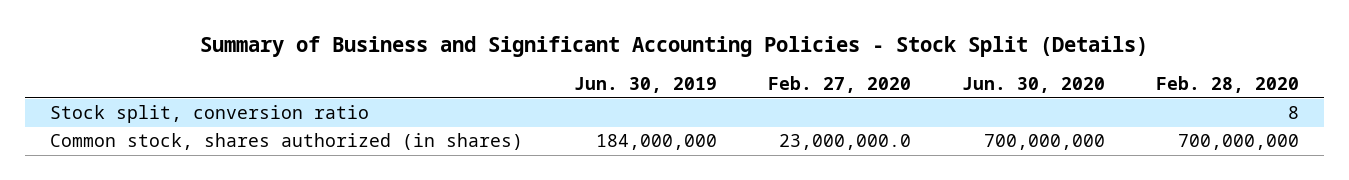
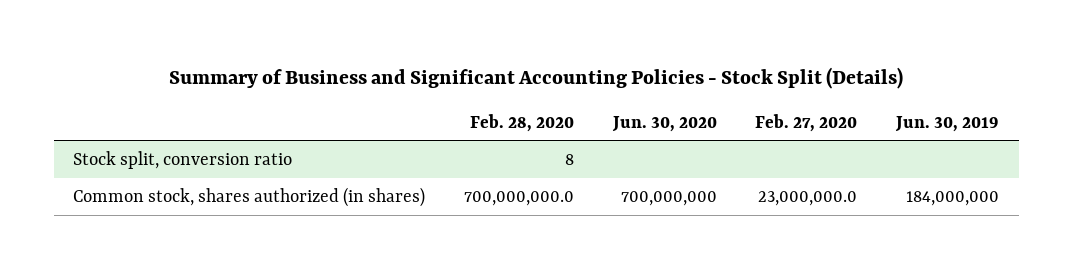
[1177,134,1299,151] 700,000,000 -> [463,190,574,206] 700,000,000.0

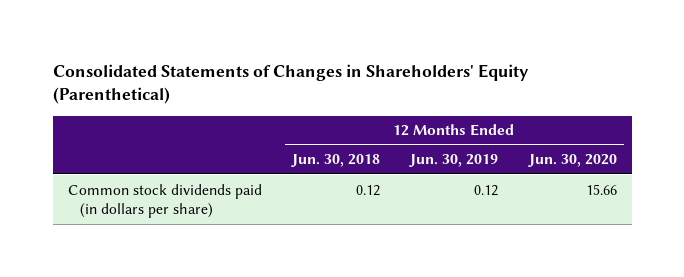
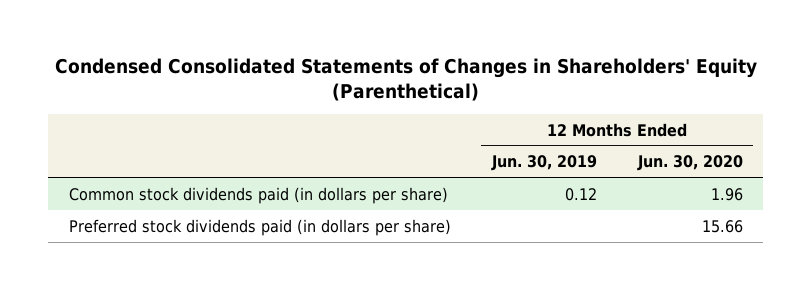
[52,63,529,105] Consolidated Statements of Changes in Shareholders' Equity (Parenthetical) -> [54,57,757,101] Condensed Consolidated Statements of Changes in Shareholders' Equity (Parenthetical)
[291,154,381,168] Jun. 30, 2018 -> none
[585,183,617,195] 15.66 -> [710,187,743,201] 1.96
none -> [68,218,451,236] Preferred stock dividends paid (in dollars per share)

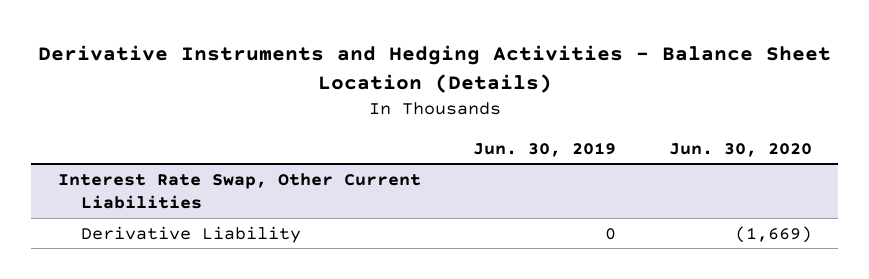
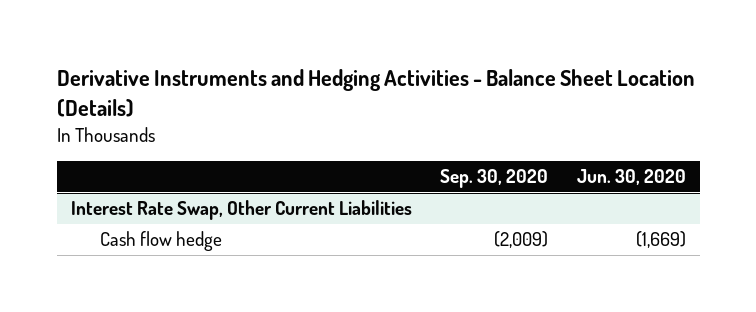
[473,141,617,157] Jun. 30, 2019 -> none
none -> [440,169,549,189] Sep. 30, 2020
[81,225,302,243] Derivative Liability -> [99,231,222,252] Cash flow hedge

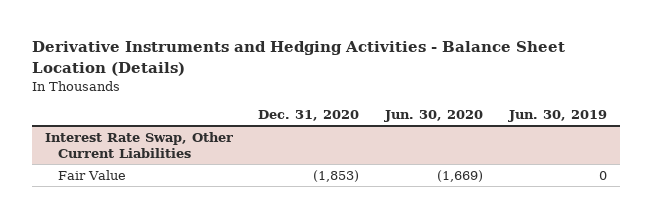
[440,169,549,189] Sep. 30, 2020 -> none
none -> [258,110,360,122] Dec. 31, 2020
none -> [507,110,607,123] Jun. 30, 2019
[99,231,222,252] Cash flow hedge -> [58,169,127,180] Fair Value

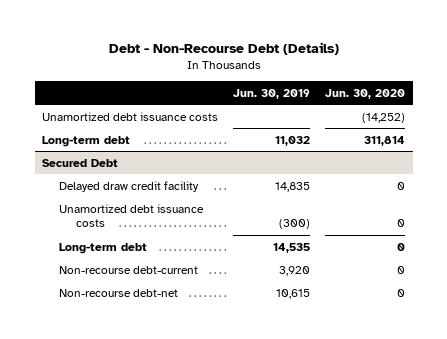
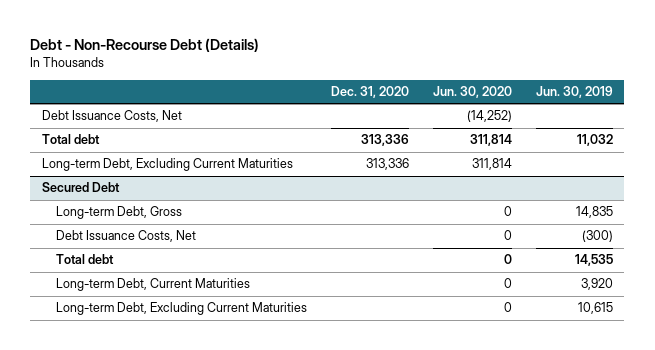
none -> [331,86,410,99] Dec. 31, 2020
[42,111,219,121] Unamortized debt issuance costs -> [42,110,183,123] Debt Issuance Costs, Net
[42,135,131,147] Long-term debt -> [42,134,101,145] Total debt
none -> [42,158,294,172] Long-term Debt, Excluding Current Maturities
[58,180,199,192] Delayed draw credit facility -> [56,206,183,220] Long-term Debt, Gross
[58,203,204,228] Unamortized debt issuance costs -> [56,230,197,243] Debt Issuance Costs, Net
[58,242,147,254] Long-term debt -> [56,254,115,265] Total debt
[58,265,198,274] Non-recourse debt-current -> [56,278,251,292] Long-term Debt, Current Maturities
[58,288,178,297] Non-recourse debt-net -> [56,302,308,316] Long-term Debt, Excluding Current Maturities

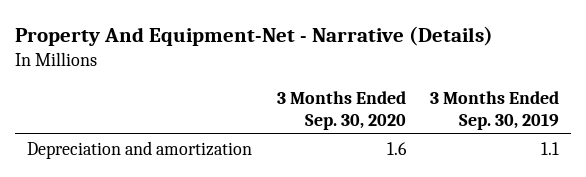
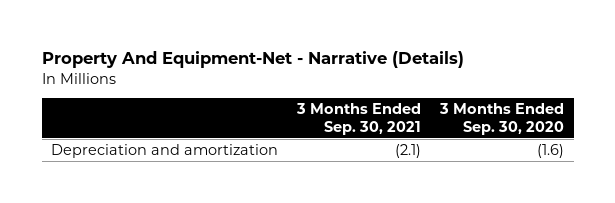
[430,90,560,131] 3 Months Ended Sep. 30, 2019 -> none
none -> [296,103,422,135] 3 Months Ended Sep. 30, 2021
[386,141,407,155] 1.6 -> [537,144,565,159] (1.6)

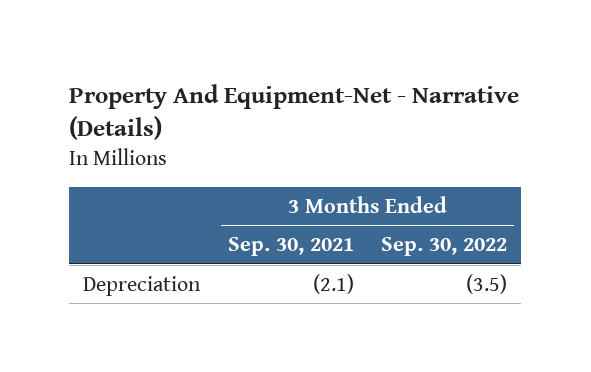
[439,103,565,135] 3 Months Ended Sep. 30, 2020 -> none
none -> [381,237,508,257] Sep. 30, 2022
[51,144,279,159] Depreciation and amortization -> [83,275,202,296] Depreciation

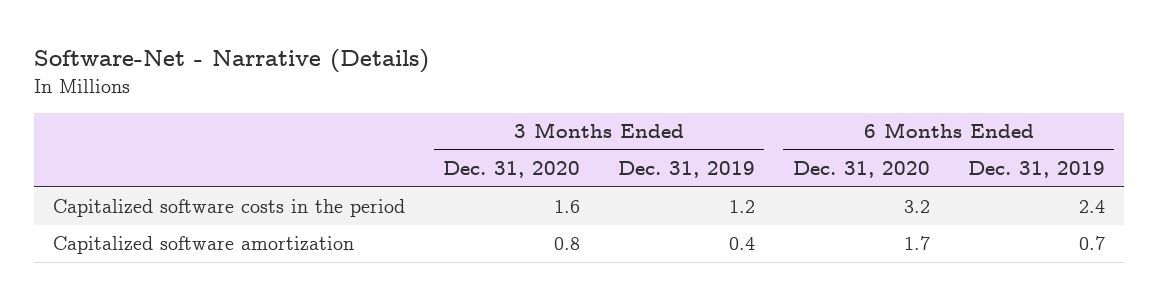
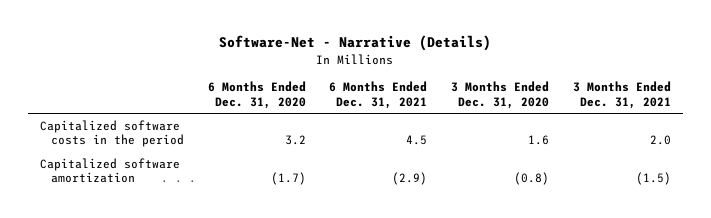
[617,161,755,179] Dec. 31, 2019 -> none
[967,161,1105,179] Dec. 31, 2019 -> none
none -> [329,81,428,110] 6 Months Ended Dec. 31, 2021
none -> [572,81,671,110] 3 Months Ended Dec. 31, 2021
[554,237,581,251] 0.8 -> [514,172,550,186] (0.8)
[903,236,930,251] 1.7 -> [270,172,306,186] (1.7)

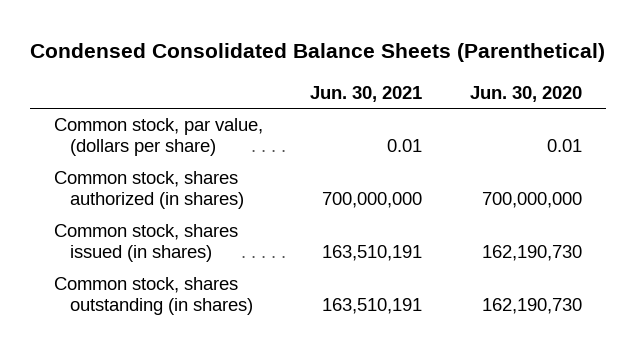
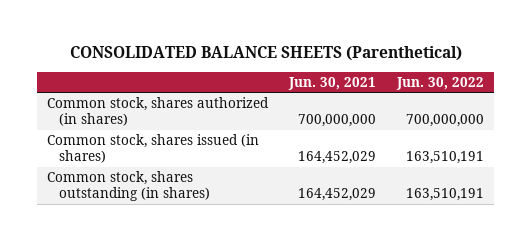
[29,43,605,63] Condensed Consolidated Balance Sheets (Parenthetical) -> [69,46,462,62] CONSOLIDATED BALANCE SHEETS (Parenthetical)
[469,85,582,102] Jun. 30, 2020 -> none
none -> [396,76,485,90] Jun. 30, 2022
[53,118,263,157] Common stock, par value, (dollars per share) -> none
[322,245,423,262] 163,510,191 -> [298,151,377,165] 164,452,029
[322,298,423,315] 163,510,191 -> [298,188,377,202] 164,452,029

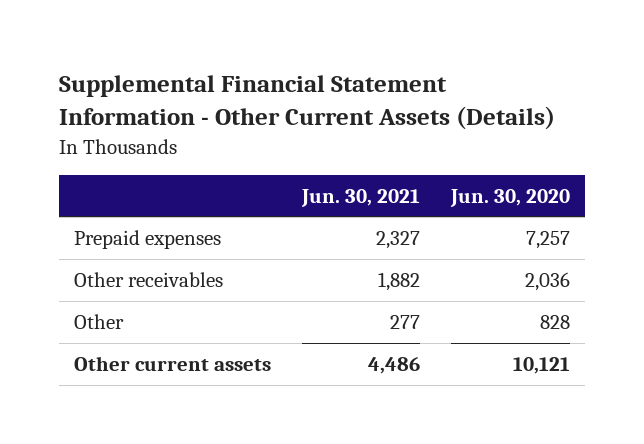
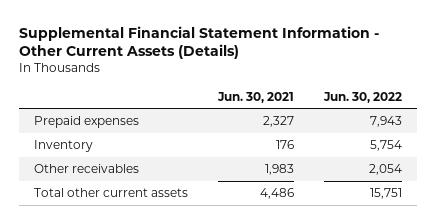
[449,188,570,207] Jun. 30, 2020 -> none
none -> [323,91,403,103] Jun. 30, 2022
[74,313,125,329] Other -> none
none -> [33,140,93,153] Inventory
[377,271,420,291] 1,882 -> [265,164,295,176] 1,983
[74,355,272,371] Other current assets -> [33,188,188,198] Total other current assets

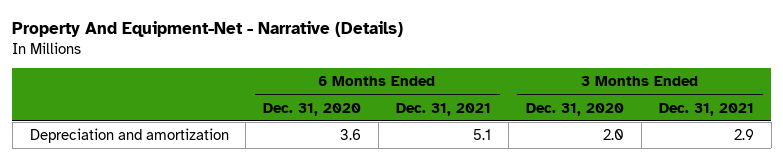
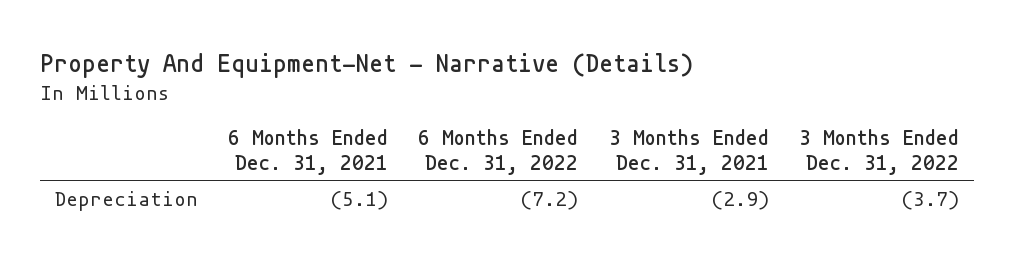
[263,102,362,116] Dec. 31, 2020 -> none
[526,102,625,116] Dec. 31, 2020 -> none
none -> [418,129,579,175] 6 Months Ended Dec. 31, 2022
none -> [798,129,959,175] 3 Months Ended Dec. 31, 2022
[29,128,229,144] Depreciation and amortization -> [54,190,198,211] Depreciation
[473,129,492,141] 5.1 -> [330,190,389,210] (5.1)
[733,129,754,141] 2.9 -> [710,190,769,210] (2.9)

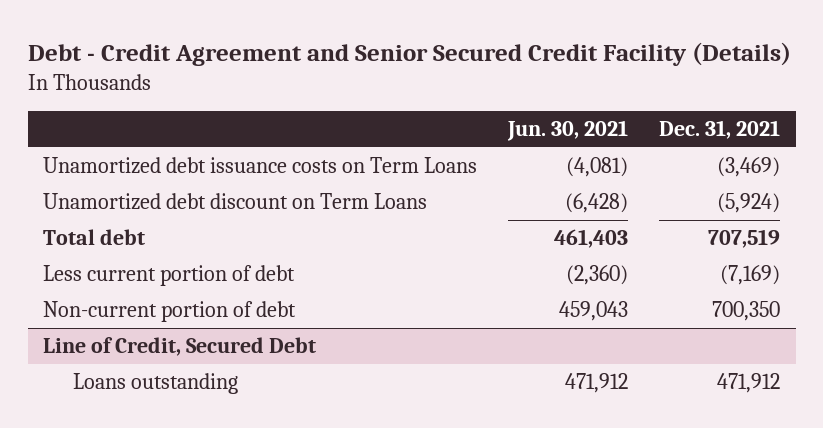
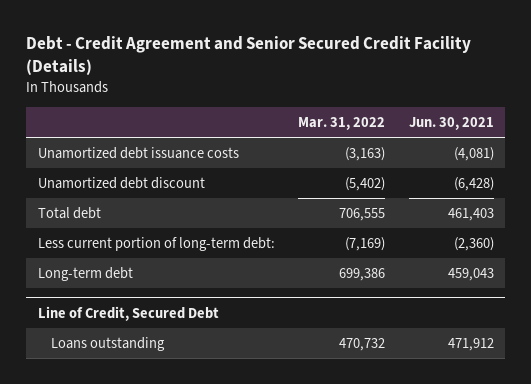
[659,120,781,140] Dec. 31, 2021 -> none
none -> [298,116,386,130] Mar. 31, 2022
[43,157,478,175] Unamortized debt issuance costs on Term Loans -> [37,147,239,160] Unamortized debt issuance costs
[43,193,428,211] Unamortized debt discount on Term Loans -> [37,177,205,190] Unamortized debt discount
[43,265,296,287] Less current portion of debt -> [37,237,275,252] Less current portion of long-term debt:
[43,301,297,323] Non-current portion of debt -> [37,267,133,282] Long-term debt

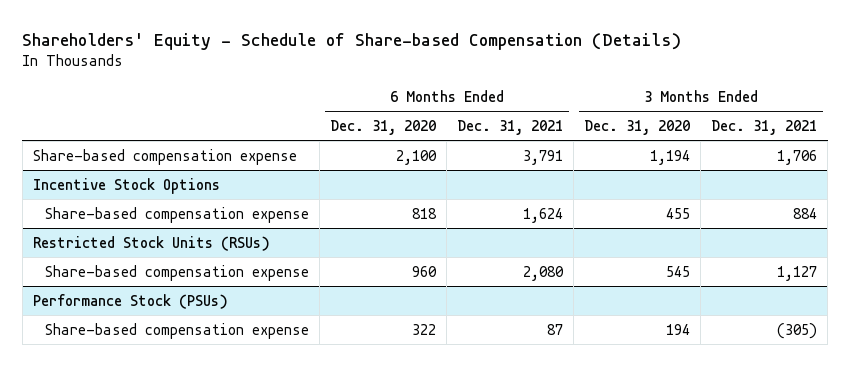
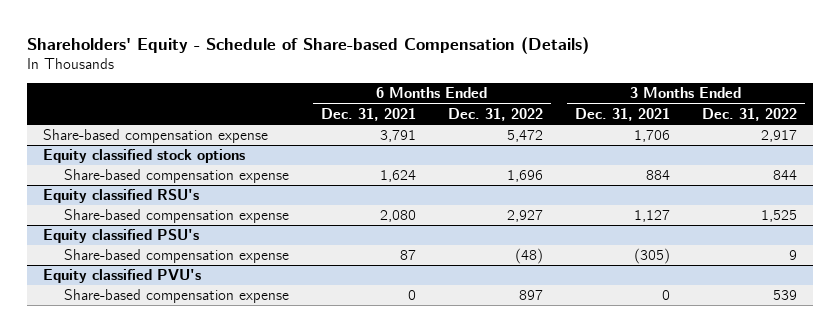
[330,120,437,136] Dec. 31, 2020 -> none
[584,120,691,136] Dec. 31, 2020 -> none
none -> [447,107,543,121] Dec. 31, 2022
none -> [701,107,797,121] Dec. 31, 2022
[32,177,220,194] Incentive Stock Options -> [43,149,246,164] Equity classified stock options
[32,235,270,251] Restricted Stock Units (RSUs) -> [43,189,200,204] Equity classified RSU's
[32,293,228,309] Performance Stock (PSUs) -> [43,229,200,244] Equity classified PSU's
none -> [43,269,202,284] Equity classified PVU's
none -> [63,289,289,304] Share-based compensation expense

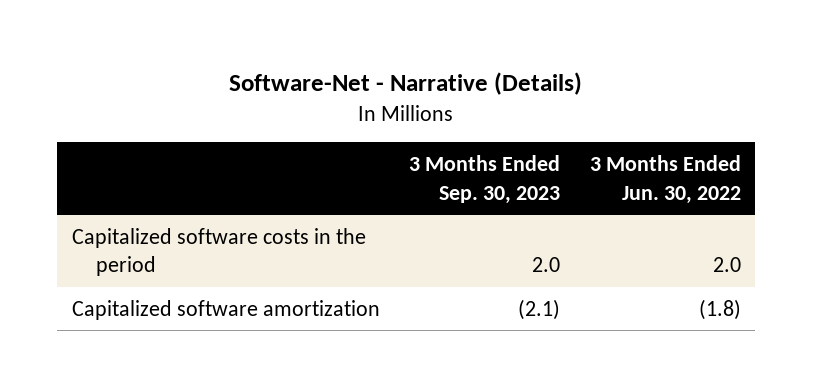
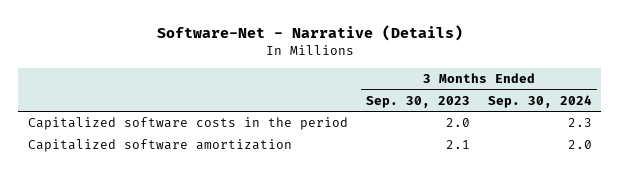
[589,155,741,204] 3 Months Ended Jun. 30, 2022 -> none
none -> [488,94,593,108] Sep. 30, 2024
[518,298,561,320] (2.1) -> [445,140,470,150] 2.1

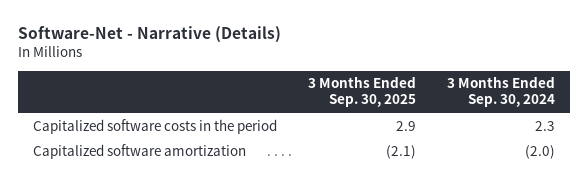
[365,95,470,108] Sep. 30, 2023 -> none
none -> [307,76,416,108] 3 Months Ended Sep. 30, 2025
[568,140,593,150] 2.0 -> [524,144,555,159] (2.0)

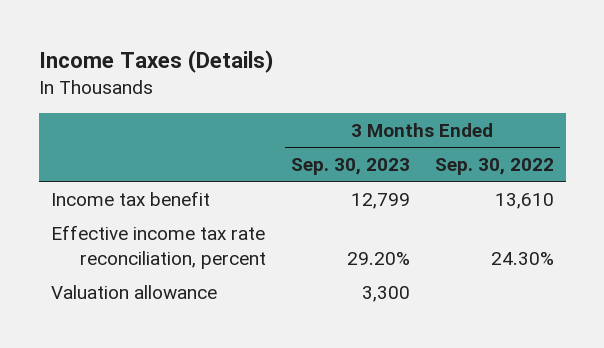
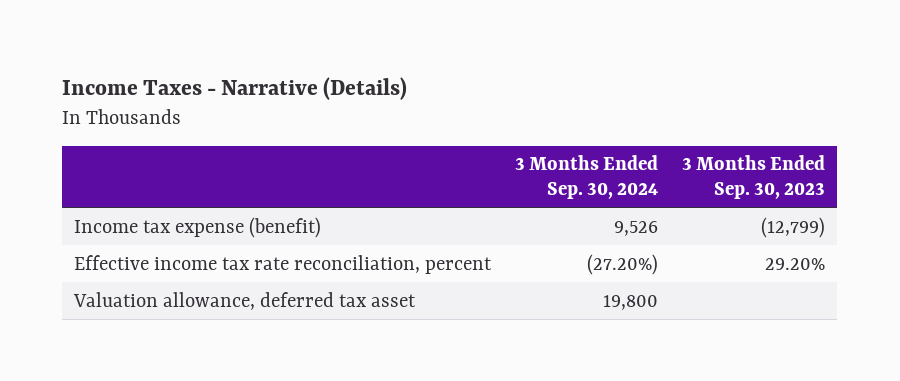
[38,50,274,74] Income Taxes (Details) -> [62,77,408,101] Income Taxes - Narrative (Details)
[434,157,554,175] Sep. 30, 2022 -> none
none -> [515,155,659,199] 3 Months Ended Sep. 30, 2024
[50,190,210,206] Income tax benefit -> [74,216,322,238] Income tax expense (benefit)
[350,192,410,209] 12,799 -> [761,216,826,238] (12,799)
[50,284,217,299] Valuation allowance -> none
none -> [73,291,417,310] Valuation allowance, deferred tax asset

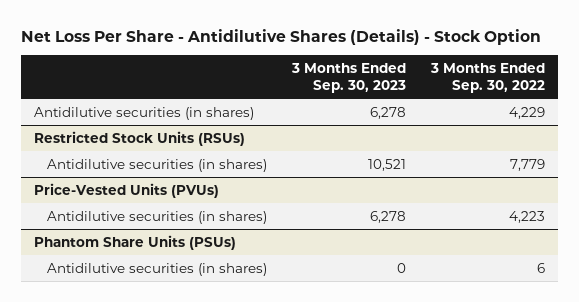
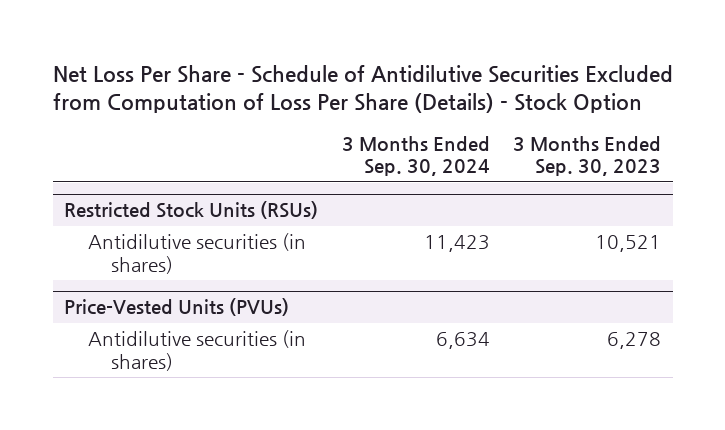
[21,29,542,46] Net Loss Per Share - Antidilutive Shares (Details) - Stock Option -> [52,64,673,114] Net Loss Per Share - Schedule of Antidilutive Securities Excluded from Computation of Loss Per Share (Details) - Stock Option
[430,63,546,93] 3 Months Ended Sep. 30, 2022 -> none
none -> [341,135,490,177] 3 Months Ended Sep. 30, 2024
[34,106,255,120] Antidilutive securities (in shares) -> none
[34,234,237,250] Phantom Share Units (PSUs) -> none
[47,262,268,276] Antidilutive securities (in shares) -> none

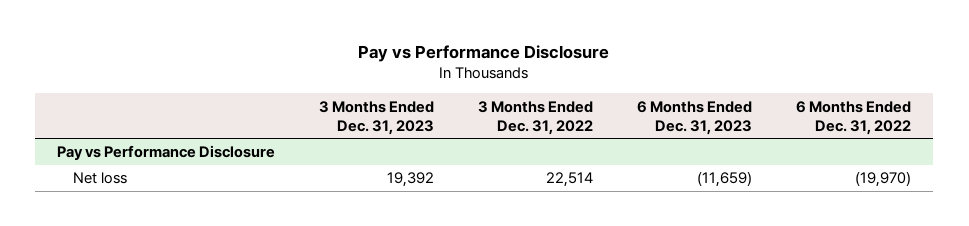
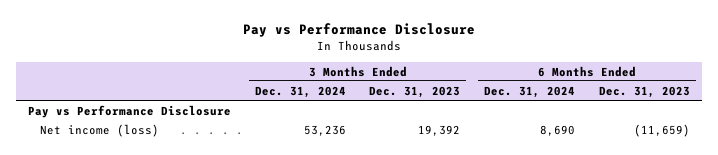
[478,100,594,135] 3 Months Ended Dec. 31, 2022 -> none
[796,100,912,135] 6 Months Ended Dec. 31, 2022 -> none
none -> [254,85,346,98] Dec. 31, 2024
none -> [484,85,576,98] Dec. 31, 2024
[73,172,128,185] Net loss -> [39,123,159,137] Net income (loss)

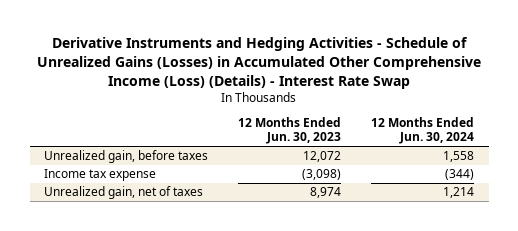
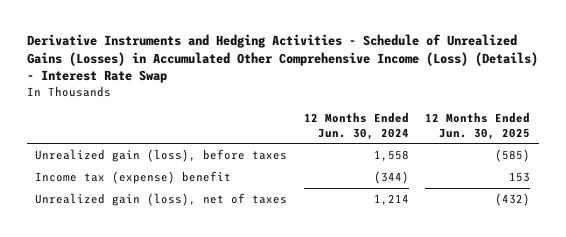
[238,117,342,145] 12 Months Ended Jun. 30, 2023 -> none
none -> [425,112,531,140] 12 Months Ended Jun. 30, 2025
[44,150,209,164] Unrealized gain, before taxes -> [35,148,288,162] Unrealized gain (loss), before taxes
[44,169,157,182] Income tax expense -> [35,170,232,184] Income tax (expense) benefit
[44,186,204,200] Unrealized gain, net of taxes -> [35,192,288,206] Unrealized gain (loss), net of taxes

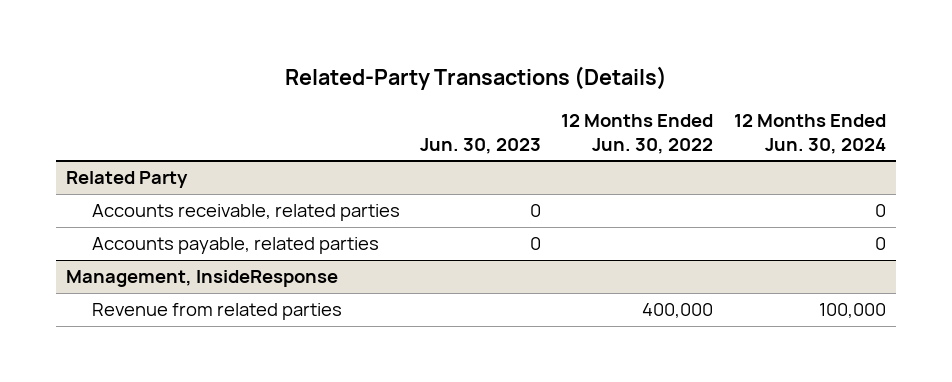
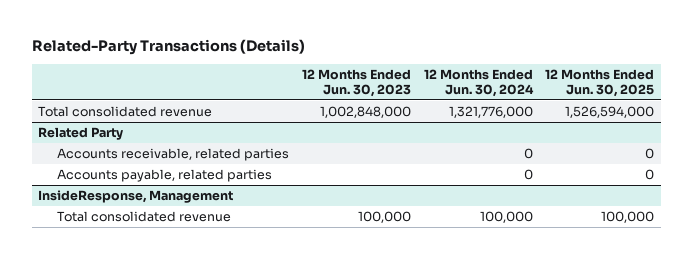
[419,137,541,154] Jun. 30, 2023 -> none
[561,113,714,154] 12 Months Ended Jun. 30, 2022 -> none
none -> [301,68,411,97] 12 Months Ended Jun. 30, 2023
none -> [545,68,655,97] 12 Months Ended Jun. 30, 2025
none -> [38,105,213,117] Total consolidated revenue
[66,270,339,288] Management, InsideResponse -> [38,189,234,203] InsideResponse, Management
[91,303,342,321] Revenue from related parties -> [57,210,232,222] Total consolidated revenue

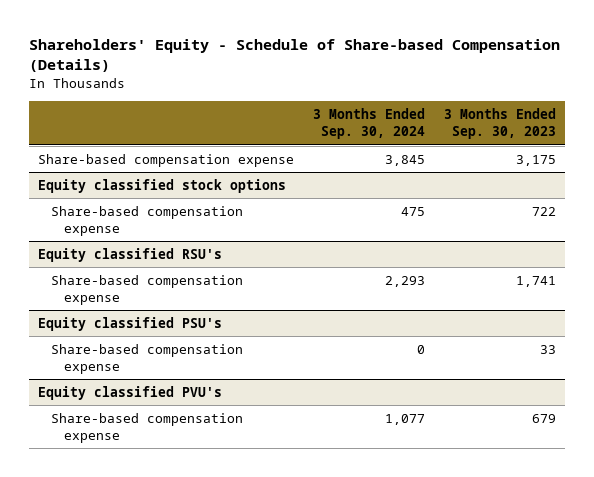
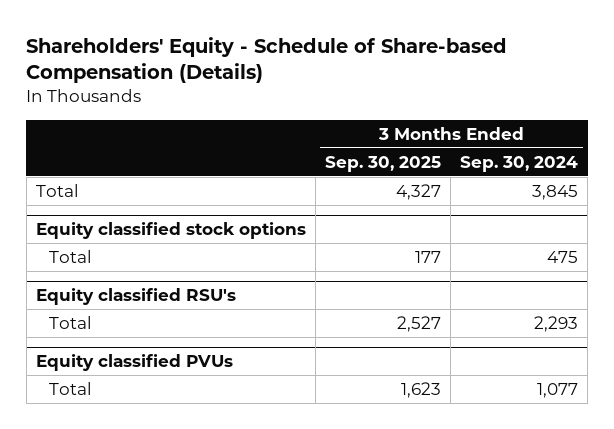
[443,108,556,140] 3 Months Ended Sep. 30, 2023 -> none
none -> [325,155,442,172] Sep. 30, 2025
[38,153,295,167] Share-based compensation expense -> [35,183,79,197] Total
[51,205,244,237] Share-based compensation expense -> [49,249,93,263] Total
[38,316,223,331] Equity classified PSU's -> none
[51,343,244,375] Share-based compensation expense -> none
[51,274,244,306] Share-based compensation expense -> [49,315,93,329] Total
[38,385,223,400] Equity classified PVU's -> [35,354,233,372] Equity classified PVUs
[51,412,244,444] Share-based compensation expense -> [49,381,93,395] Total

